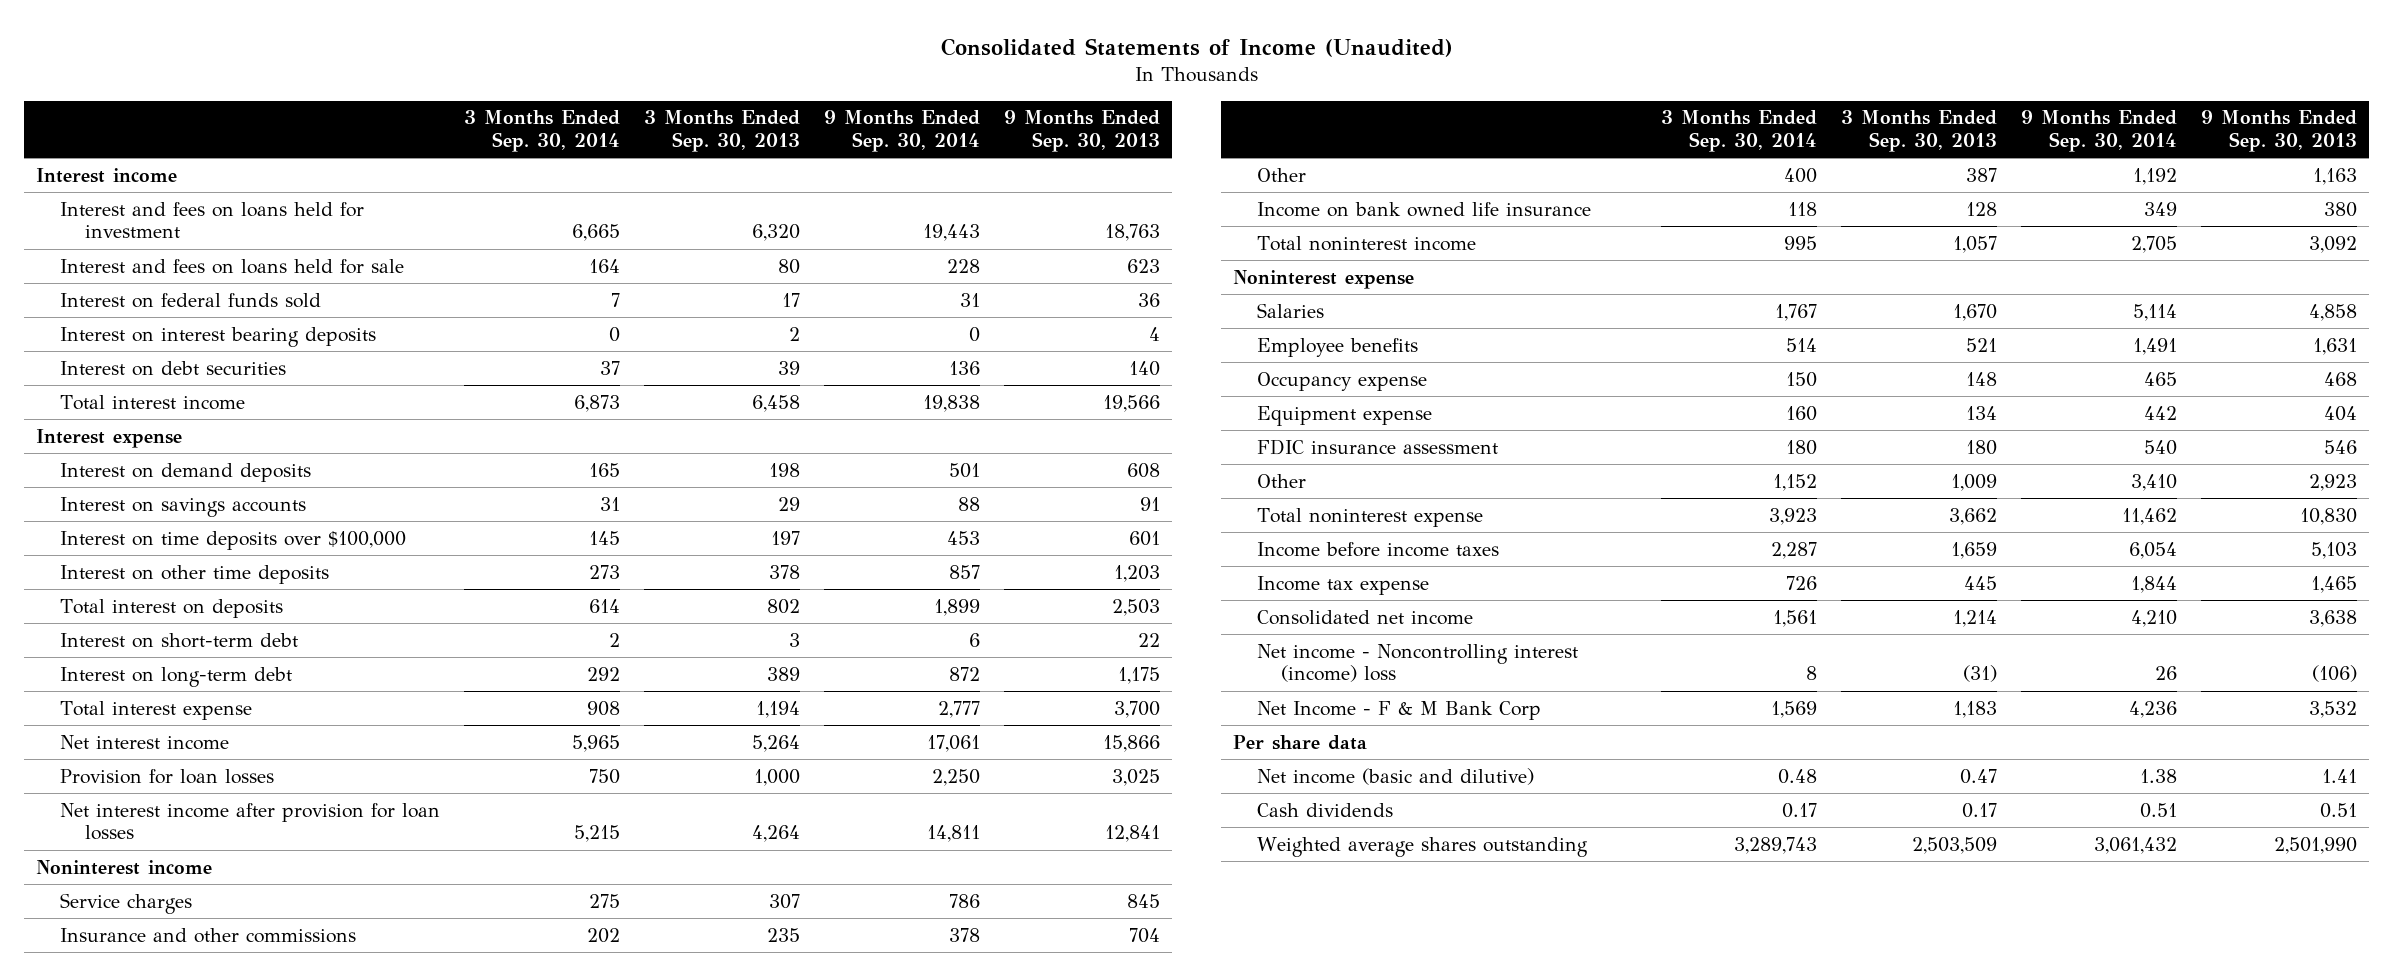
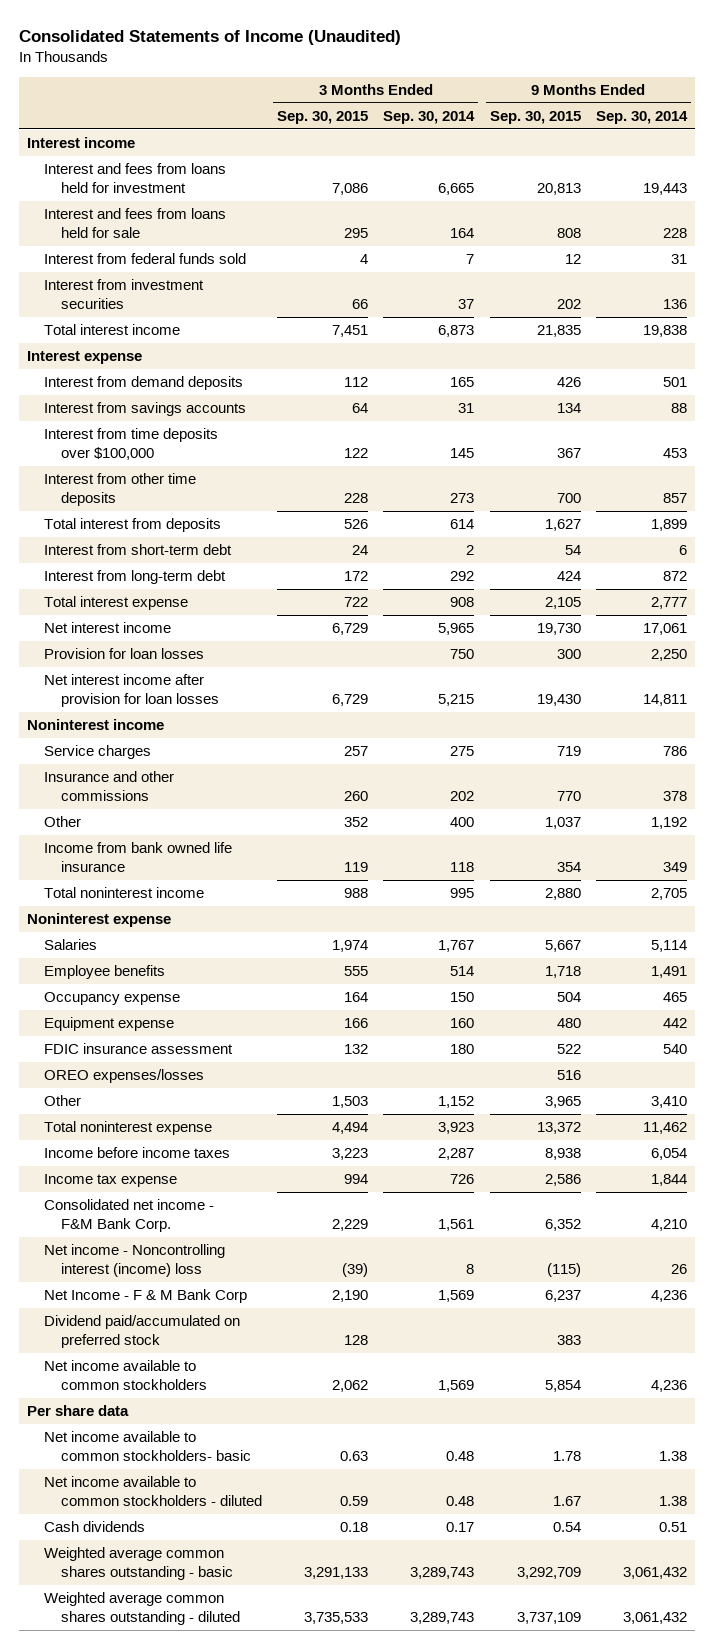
[644,110,801,152] 3 Months Ended Sep. 30, 2013 -> none
[1004,110,1161,152] 9 Months Ended Sep. 30, 2013 -> none
none -> [276,111,368,125] Sep. 30, 2015
none -> [489,111,581,125] Sep. 30, 2015
[60,326,377,347] Interest on interest bearing deposits -> none
[60,201,365,239] Interest and fees on loans held for investment -> [43,163,226,193] Interest and fees from loans held for investment
[60,258,405,274] Interest and fees on loans held for sale -> [43,208,226,238] Interest and fees from loans held for sale
[60,292,322,308] Interest on federal funds sold -> [43,253,246,265] Interest from federal funds sold
[60,360,287,376] Interest on debt securities -> [43,279,204,309] Interest from investment securities
[60,462,312,482] Interest on demand deposits -> [43,376,243,391] Interest from demand deposits
[60,496,307,517] Interest on savings accounts -> [43,402,246,417] Interest from savings accounts
[60,530,407,550] Interest on time deposits over $100,000 -> [43,428,218,460] Interest from time deposits over $100,000
[60,564,330,584] Interest on other time deposits -> [43,473,196,506] Interest from other time deposits
[60,598,284,618] Total interest on deposits -> [43,518,221,533] Total interest from deposits
[60,632,299,648] Interest on short-term debt -> [43,544,232,556] Interest from short-term debt
[60,666,293,687] Interest on long-term debt -> [43,570,226,585] Interest from long-term debt
[1257,201,1592,217] Income on bank owned life insurance -> [43,842,232,872] Income from bank owned life insurance
none -> [43,1069,204,1084] OREO expenses/losses
[1257,609,1474,625] Consolidated net income -> [43,1199,214,1232] Consolidated net income - F&M Bank Corp.
none -> [43,1315,240,1348] Dividend paid/accumulated on preferred stock
none -> [43,1360,207,1390] Net income available to common stockholders
[1257,767,1535,785] Net income (basic and dilutive) -> [43,1431,251,1461] Net income available to common stockholders- basic
none -> [43,1476,262,1506] Net income available to common stockholders - diluted
[1257,836,1589,857] Weighted average shares outstanding -> [43,1547,233,1580] Weighted average common shares outstanding - basic
none -> [43,1592,240,1625] Weighted average common shares outstanding - diluted

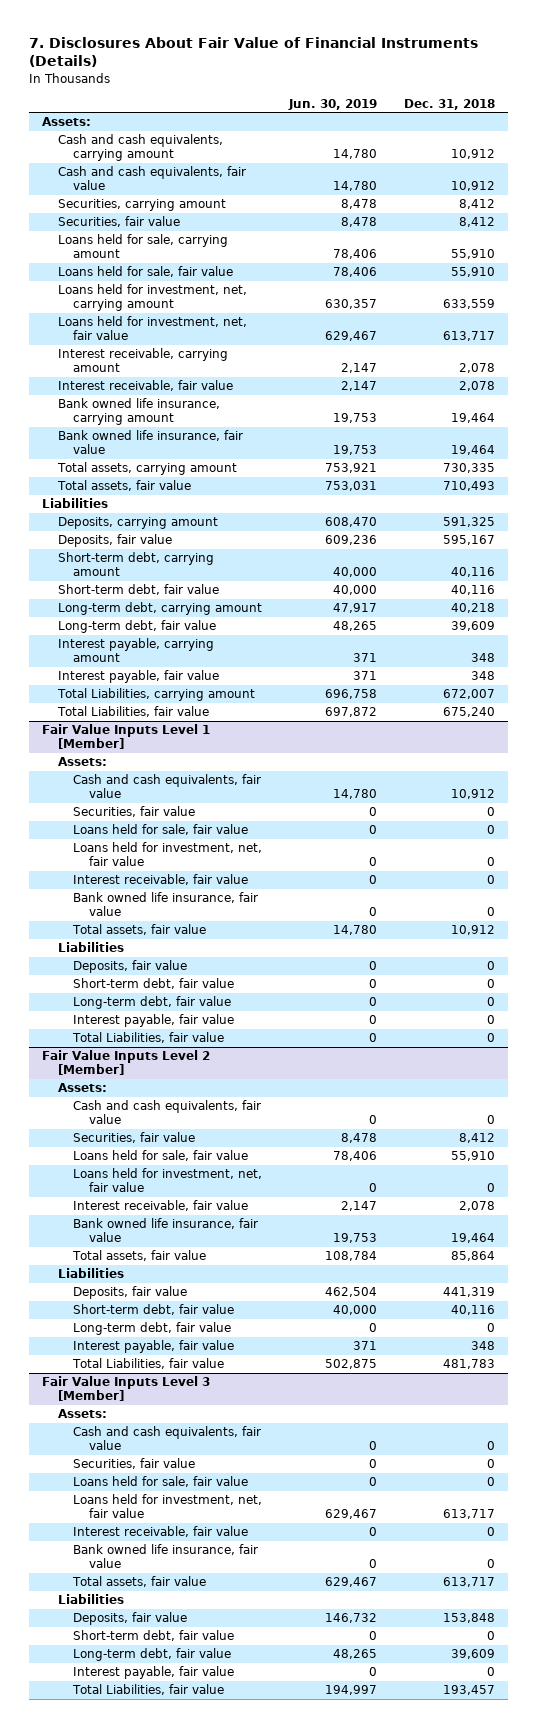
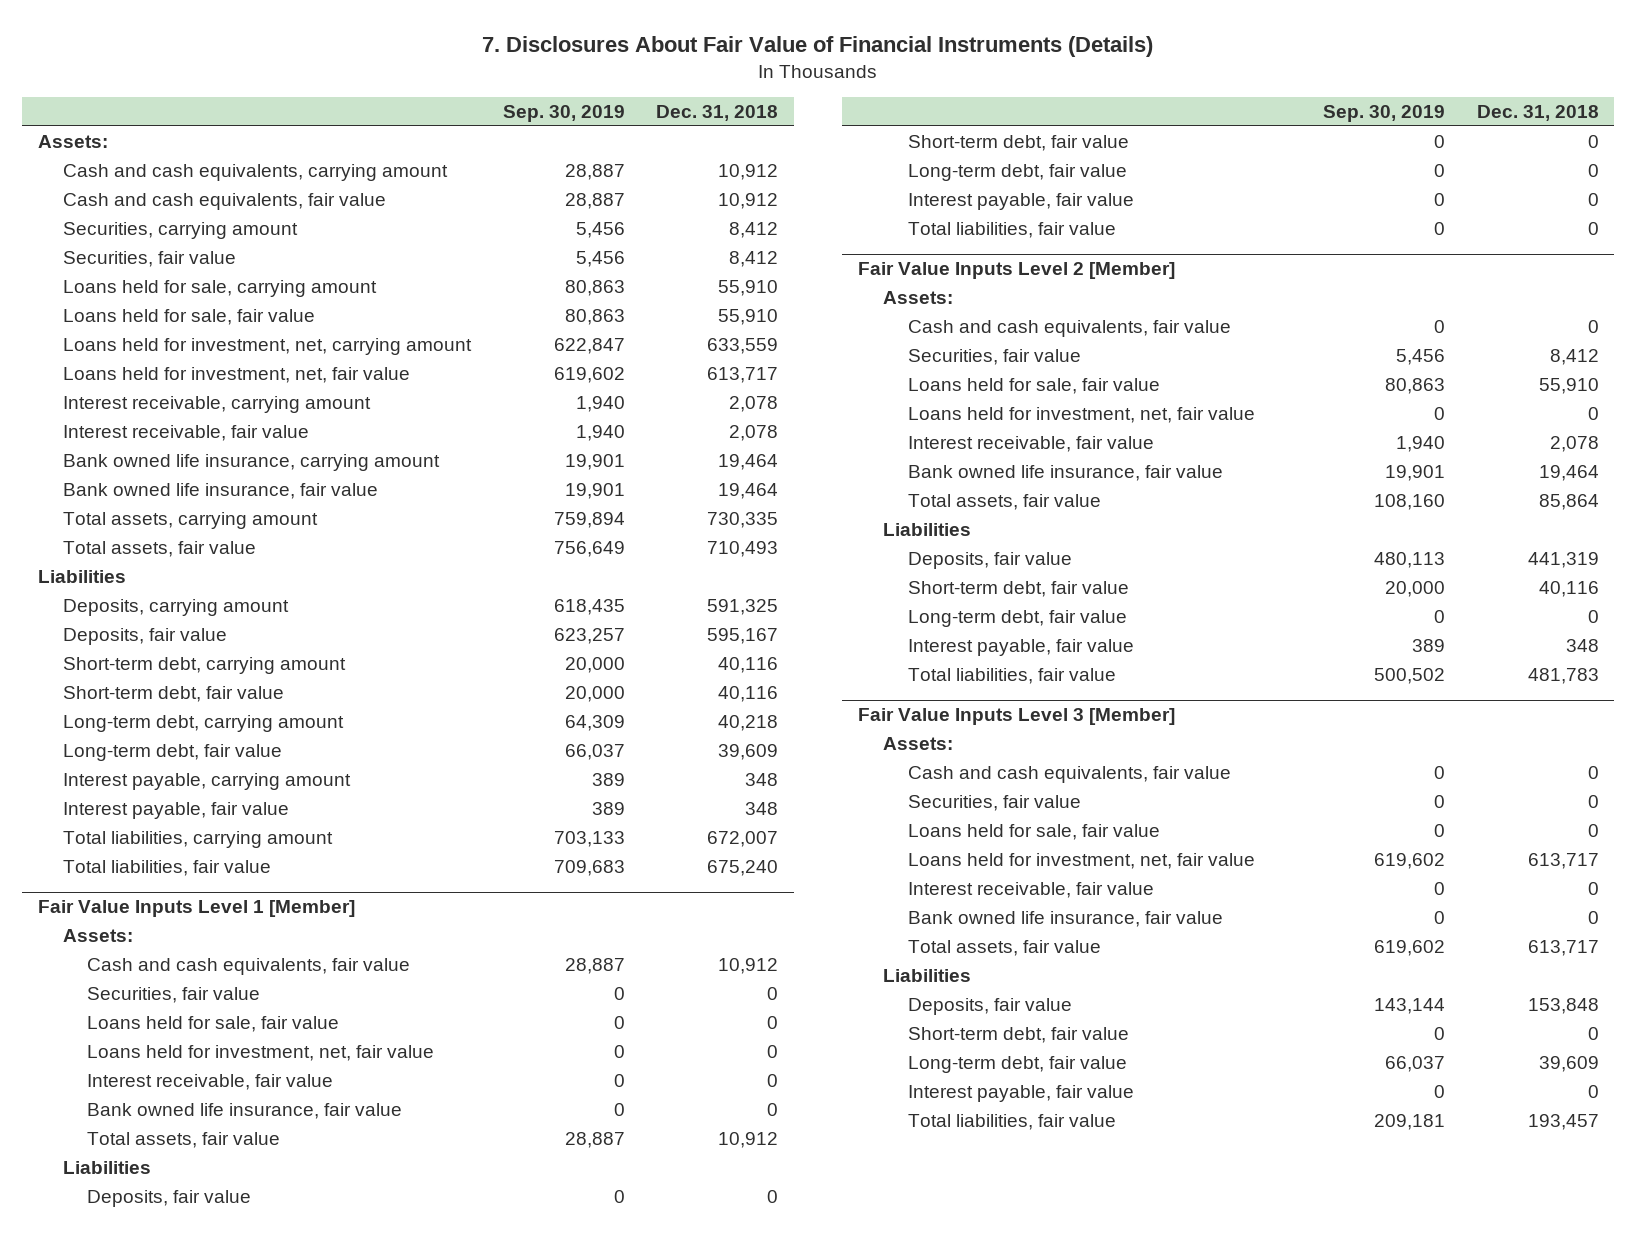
[288,98,378,110] Jun. 30, 2019 -> none
none -> [502,104,625,122] Sep. 30, 2019
[56,688,255,702] Total Liabilities, carrying amount -> [62,831,333,849] Total liabilities, carrying amount
[56,706,209,718] Total Liabilities, fair value -> [62,860,271,877] Total liabilities, fair value
[72,1032,225,1044] Total Liabilities, fair value -> [907,222,1116,239] Total liabilities, fair value
[72,1358,225,1370] Total Liabilities, fair value -> [907,668,1116,685] Total liabilities, fair value
[72,1684,225,1696] Total Liabilities, fair value -> [907,1114,1116,1131] Total liabilities, fair value

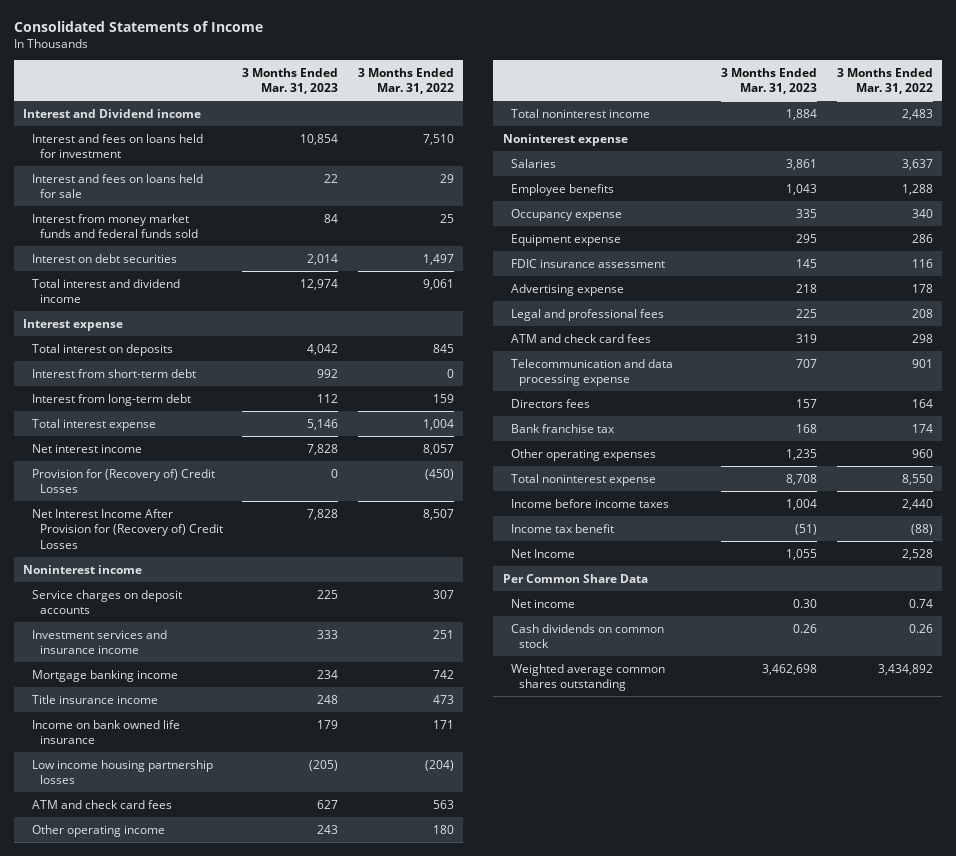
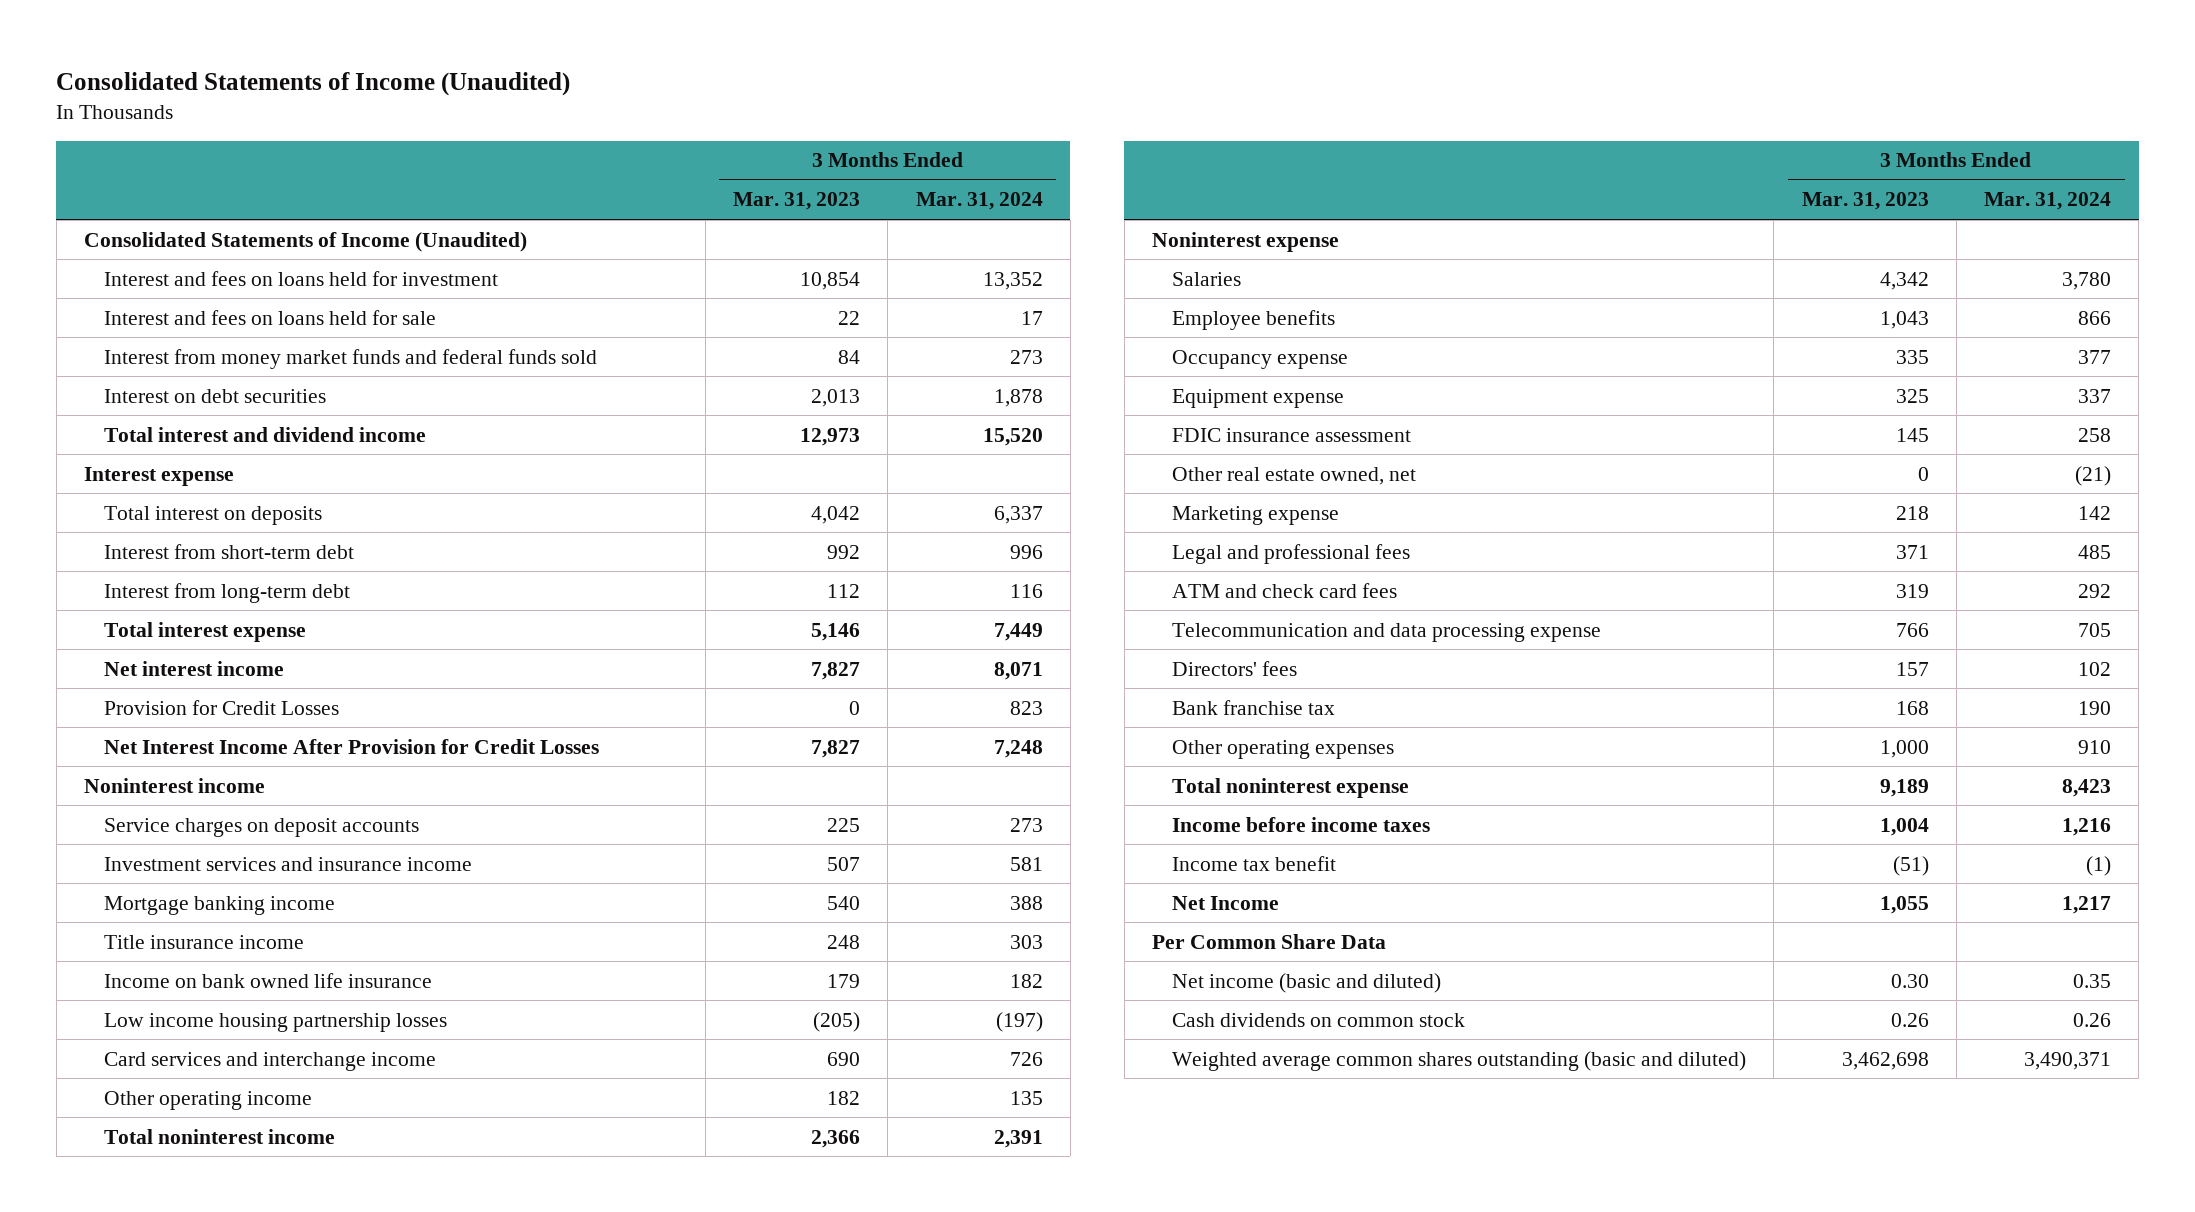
[13,21,263,33] Consolidated Statements of Income -> [56,71,571,96] Consolidated Statements of Income (Unaudited)
[357,67,454,95] 3 Months Ended Mar. 31, 2022 -> none
none -> [915,192,1043,211] Mar. 31, 2024
[23,108,202,118] Interest and Dividend income -> none
none -> [83,231,527,252] Consolidated Statements of Income (Unaudited)
[307,253,339,265] 2,014 -> [811,388,861,407] 2,013
[300,278,339,290] 12,974 -> [800,427,861,446] 12,973
[307,443,339,455] 7,828 -> [811,661,861,680] 7,827
[31,468,215,494] Provision for (Recovery of) Credit Losses -> [103,699,339,715] Provision for Credit Losses
[31,508,224,549] Net Interest Income After Provision for (Recovery of) Credit Losses -> [103,738,599,754] Net Interest Income After Provision for Credit Losses
[307,508,339,520] 7,828 -> [811,739,861,758] 7,827
[317,629,339,639] 333 -> [827,856,861,871] 507
[317,669,339,679] 234 -> [827,895,861,910] 540
[31,799,172,809] ATM and check card fees -> none
none -> [103,1051,436,1071] Card services and interchange income
[317,824,339,834] 243 -> [827,1090,861,1105] 182
[786,108,818,120] 1,884 -> [811,1129,861,1148] 2,366
[786,158,818,170] 3,861 -> [1879,271,1929,290] 4,342
[796,233,818,243] 295 -> [1895,388,1929,403] 325
none -> [1172,466,1417,485] Other real estate owned, net
[510,283,624,296] Advertising expense -> [1172,505,1340,525] Marketing expense
[796,308,818,318] 225 -> [1895,544,1929,559] 371
[796,358,818,368] 707 -> [1895,622,1929,637] 766
[510,398,590,408] Directors fees -> [1172,660,1298,676] Directors' fees
[786,448,818,460] 1,235 -> [1879,739,1929,758] 1,000
[786,473,818,485] 8,708 -> [1879,778,1929,797] 9,189
[510,598,575,608] Net income -> none
none -> [1172,972,1442,993] Net income (basic and diluted)
[510,663,665,692] Weighted average common shares outstanding -> [1172,1050,1747,1071] Weighted average common shares outstanding (basic and diluted)

